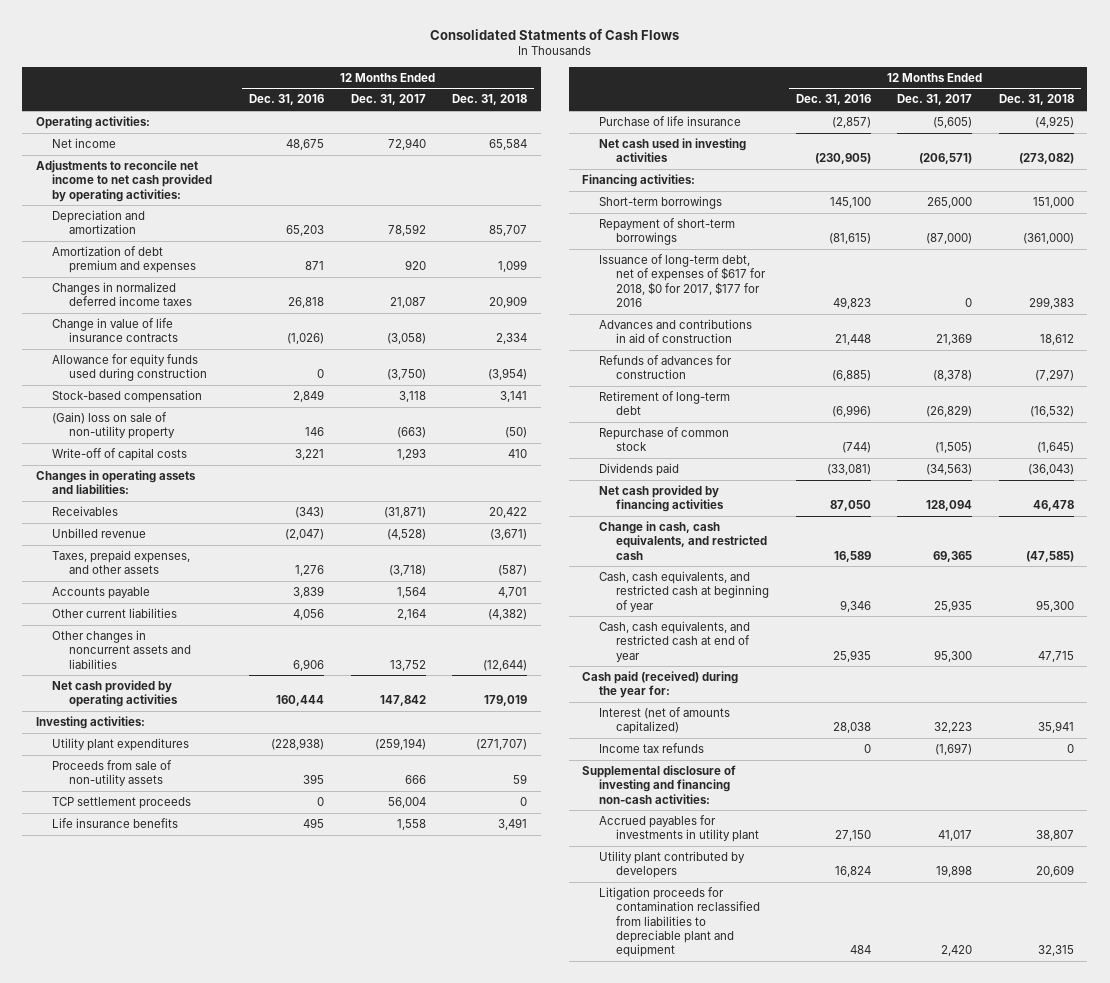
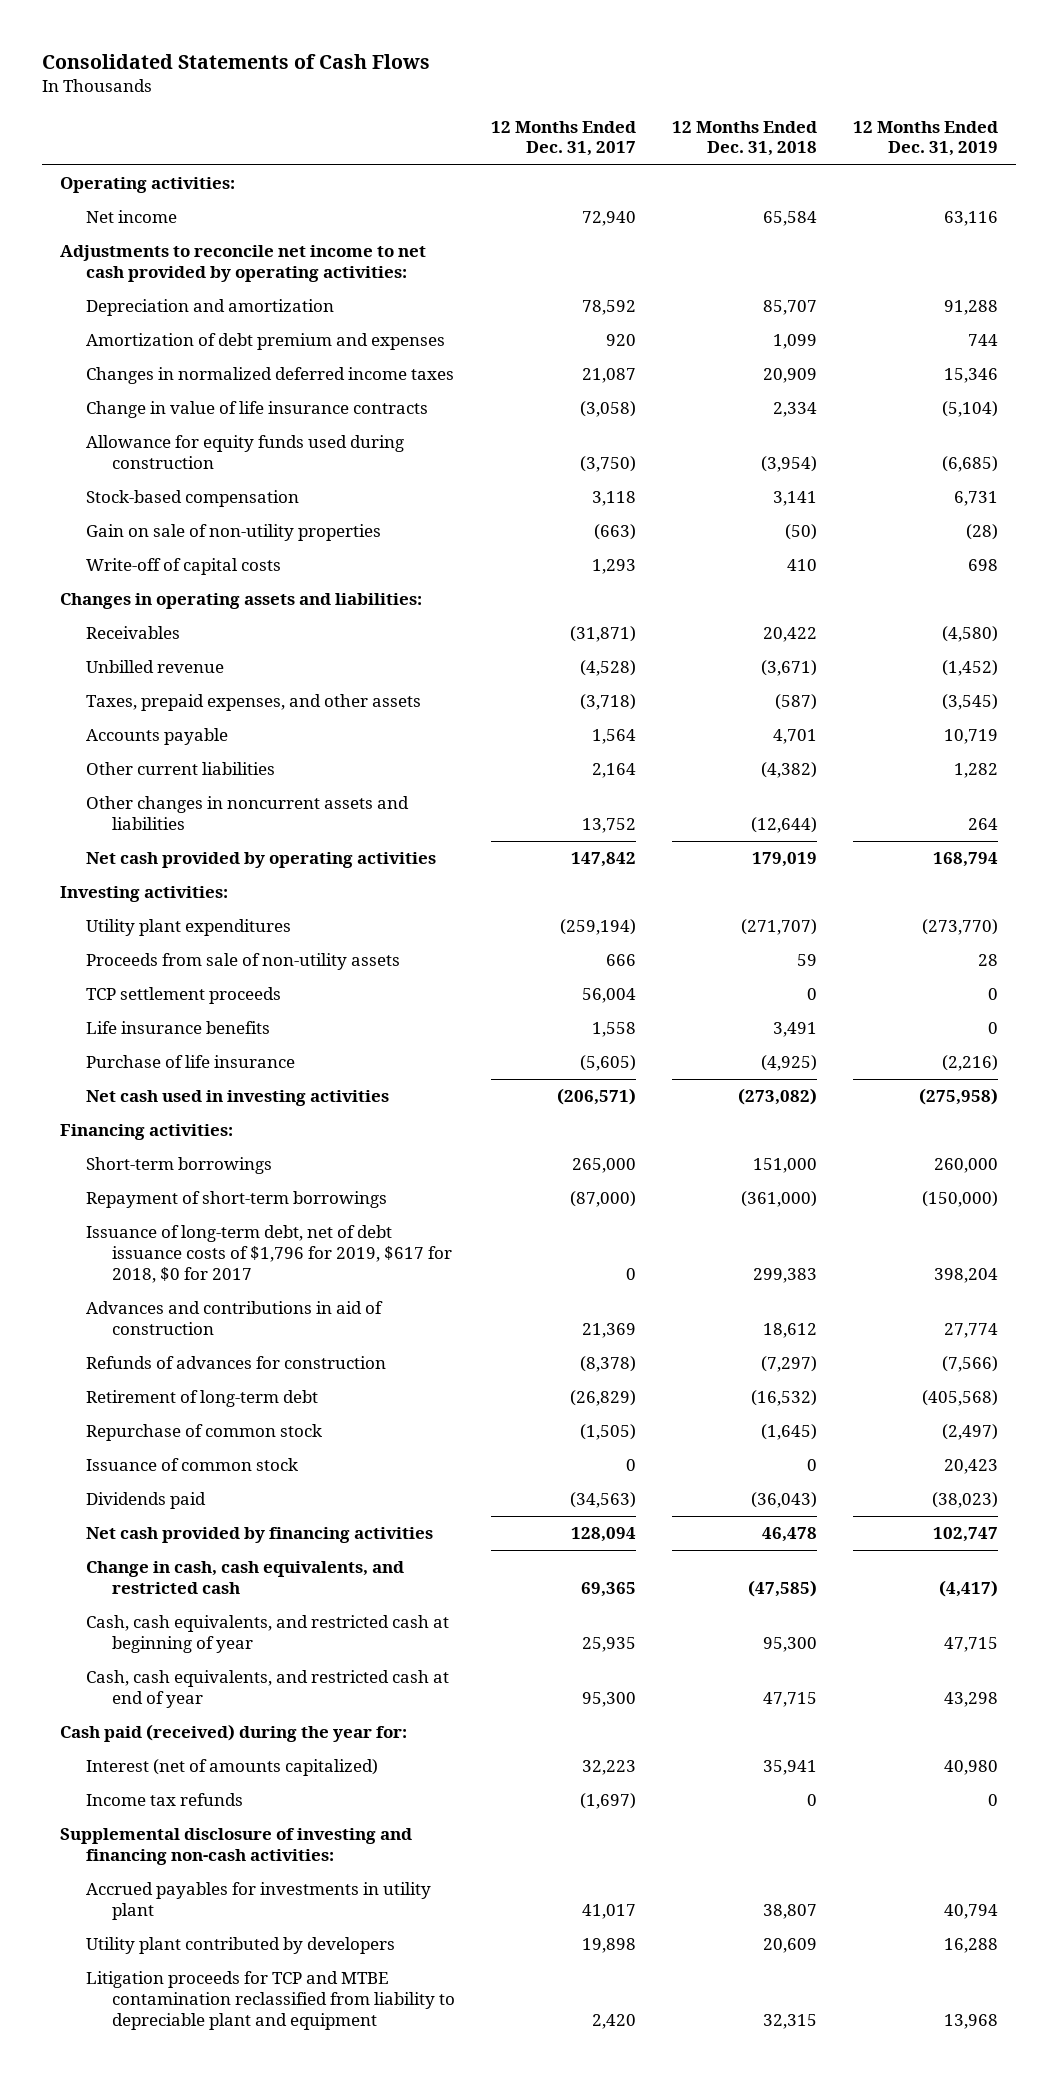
[429,28,679,40] Consolidated Statments of Cash Flows -> [42,53,431,69] Consolidated Statements of Cash Flows
[249,94,325,106] Dec. 31, 2016 -> none
none -> [852,120,998,157] 12 Months Ended Dec. 31, 2019
[52,412,176,440] (Gain) loss on sale of non-utility property -> [86,524,382,542] Gain on sale of non-utility properties
[599,254,767,307] Issuance of long-term debt, net of expenses of $617 for 2018, $0 for 2017, $177 for 2016 -> [86,1225,453,1284] Issuance of long-term debt, net of debt issuance costs of $1,796 for 2019, $617 for 2018, $0 for 2017
none -> [86,1458,299,1472] Issuance of common stock
[599,887,761,958] Litigation proceeds for contamination reclassified from liabilities to depreciable plant and equipment -> [86,1971,456,2031] Litigation proceeds for TCP and MTBE contamination reclassified from liability to depreciable plant and equipment

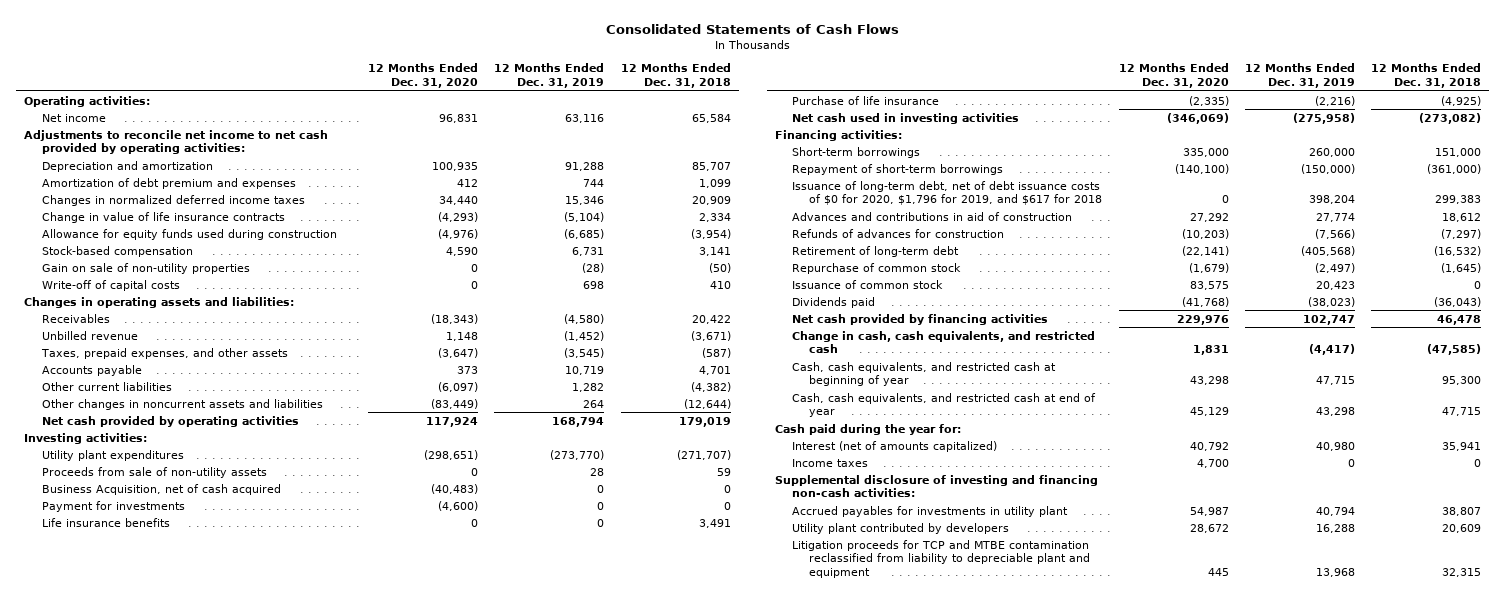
[491,120,637,157] 12 Months Ended Dec. 31, 2017 -> none
none -> [368,63,479,88] 12 Months Ended Dec. 31, 2020
[86,987,282,1005] TCP settlement proceeds -> none
none -> [41,483,281,495] Business Acquisition, net of cash acquired
none -> [41,500,185,512] Payment for investments
[86,1225,453,1284] Issuance of long-term debt, net of debt issuance costs of $1,796 for 2019, $617 for 2018, $0 for 2017 -> [792,180,1103,206] Issuance of long-term debt, net of debt issuance costs of $0 for 2020, $1,796 for 2019, and $617 for 2018
[60,1724,408,1743] Cash paid (received) during the year for: -> [774,423,961,435] Cash paid during the year for:
[86,1793,244,1807] Income tax refunds -> [792,458,869,467] Income taxes

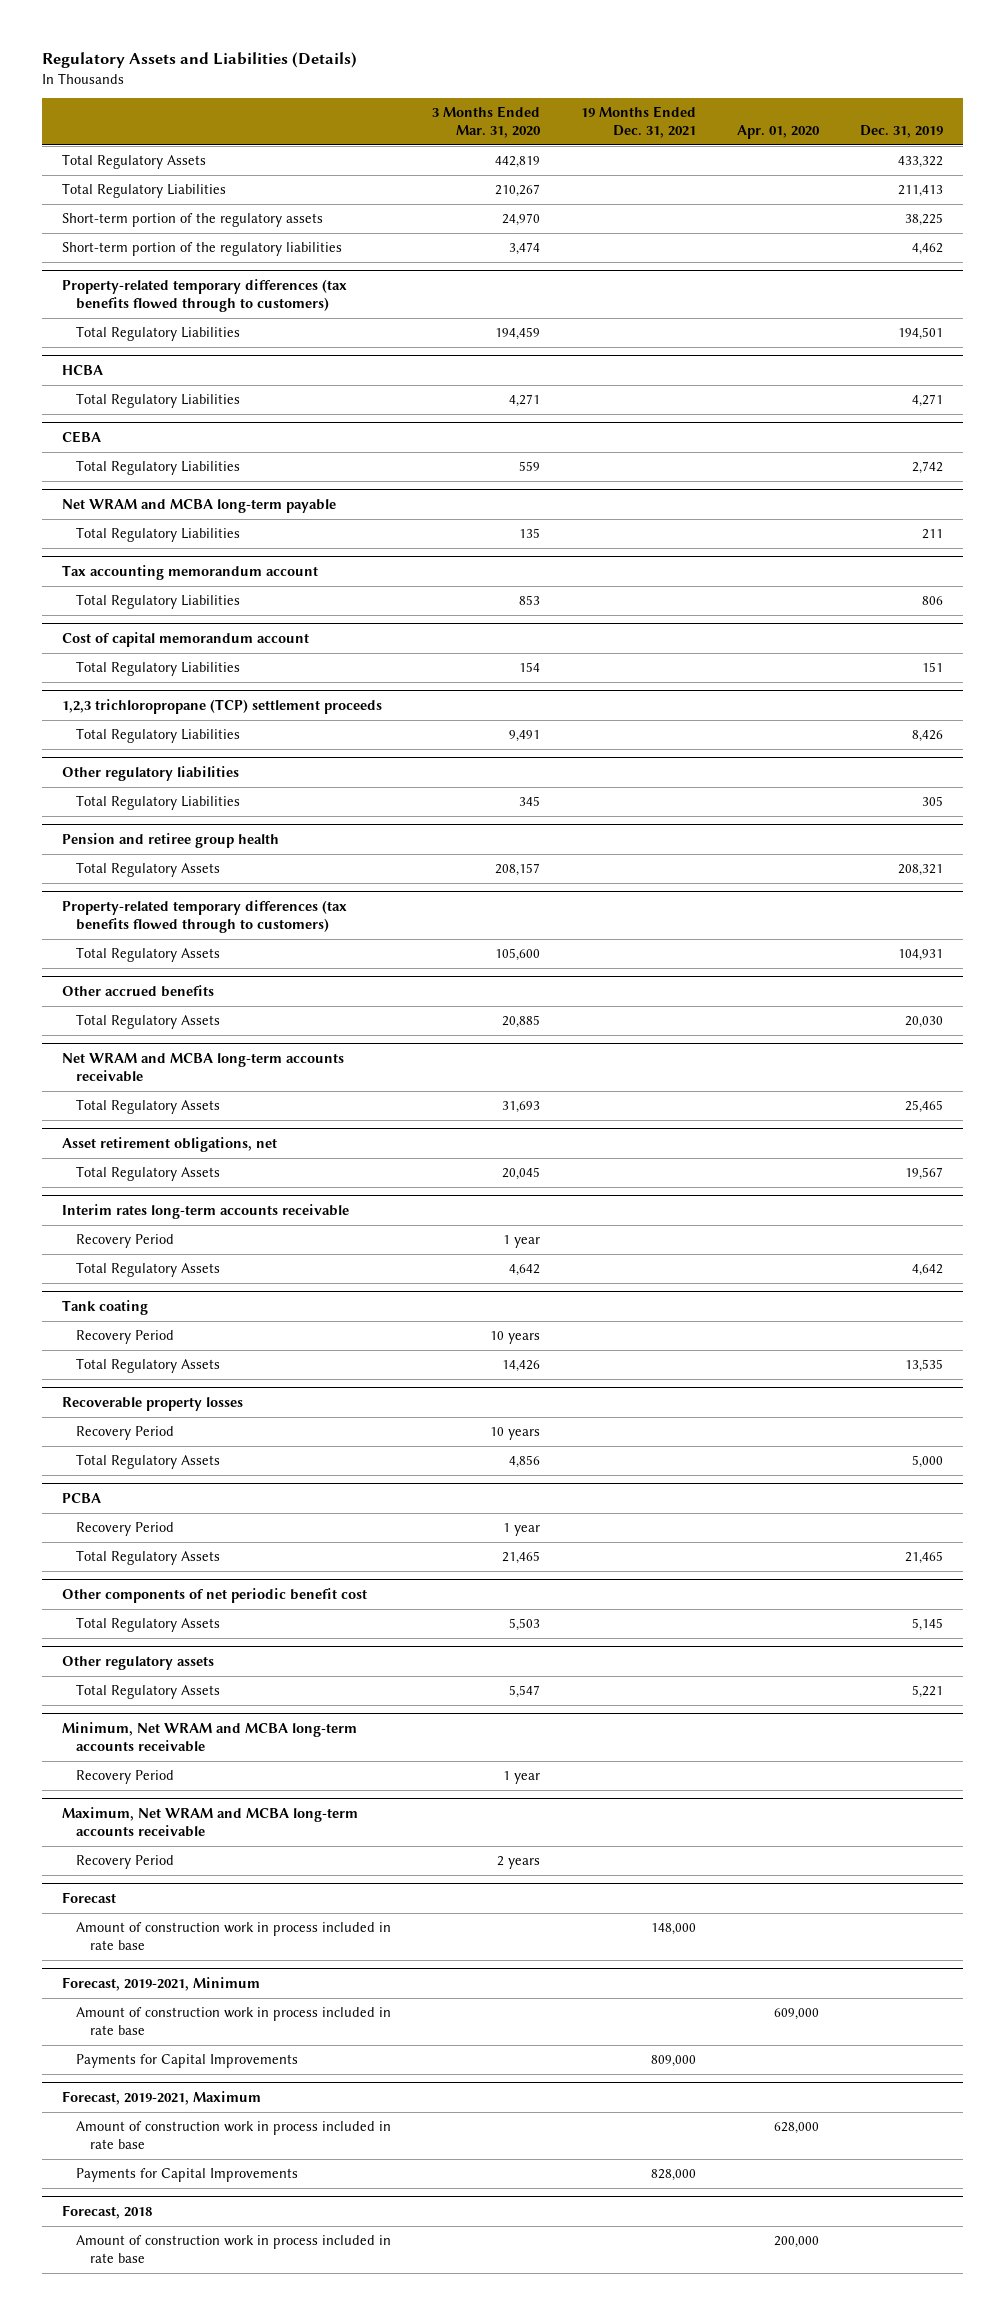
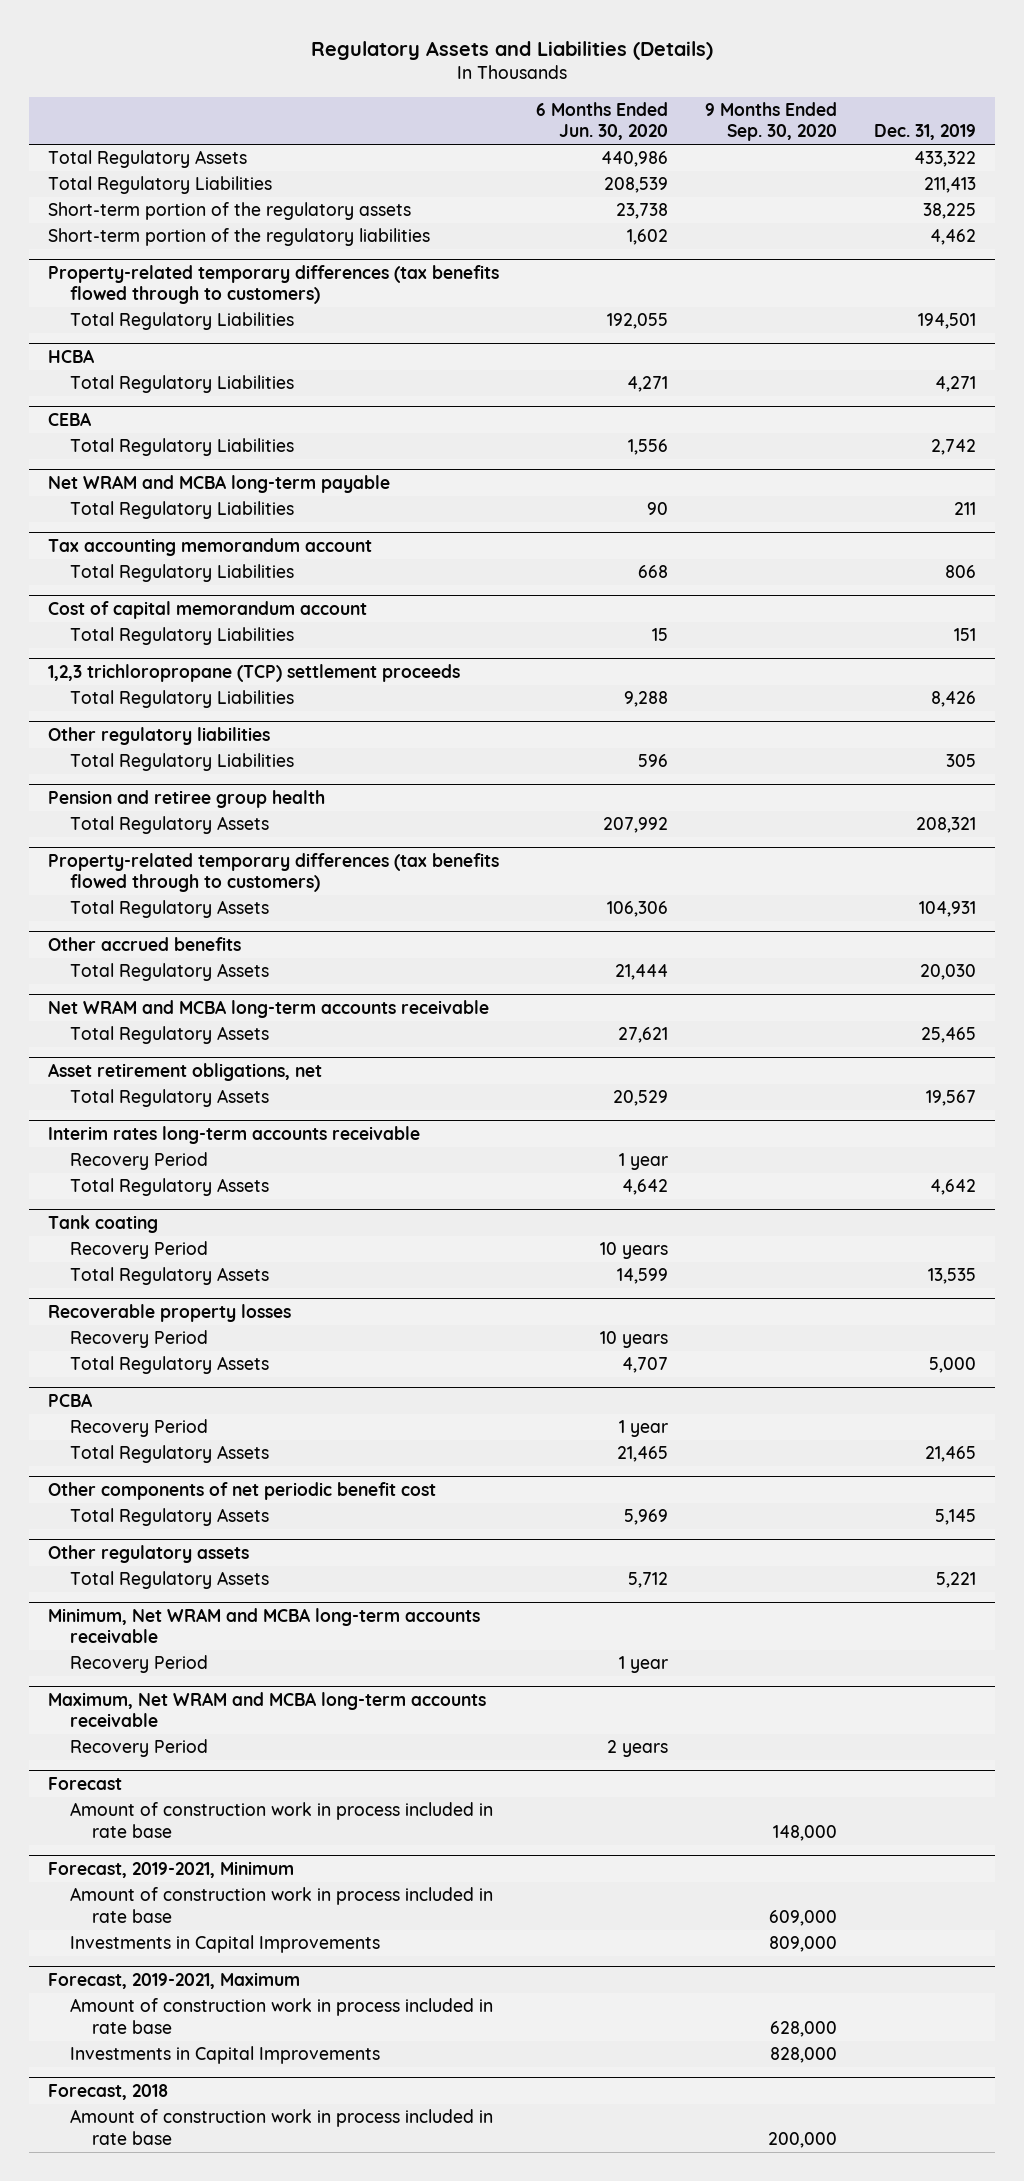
[432,106,542,139] 3 Months Ended Mar. 31, 2020 -> none
[580,106,696,139] 19 Months Ended Dec. 31, 2021 -> none
[736,125,820,140] Apr. 01, 2020 -> none
none -> [535,102,668,141] 6 Months Ended Jun. 30, 2020
none -> [705,102,838,142] 9 Months Ended Sep. 30, 2020
[76,2054,299,2069] Payments for Capital Improvements -> [69,1935,380,1954] Investments in Capital Improvements
[76,2168,299,2183] Payments for Capital Improvements -> [69,2046,380,2065] Investments in Capital Improvements

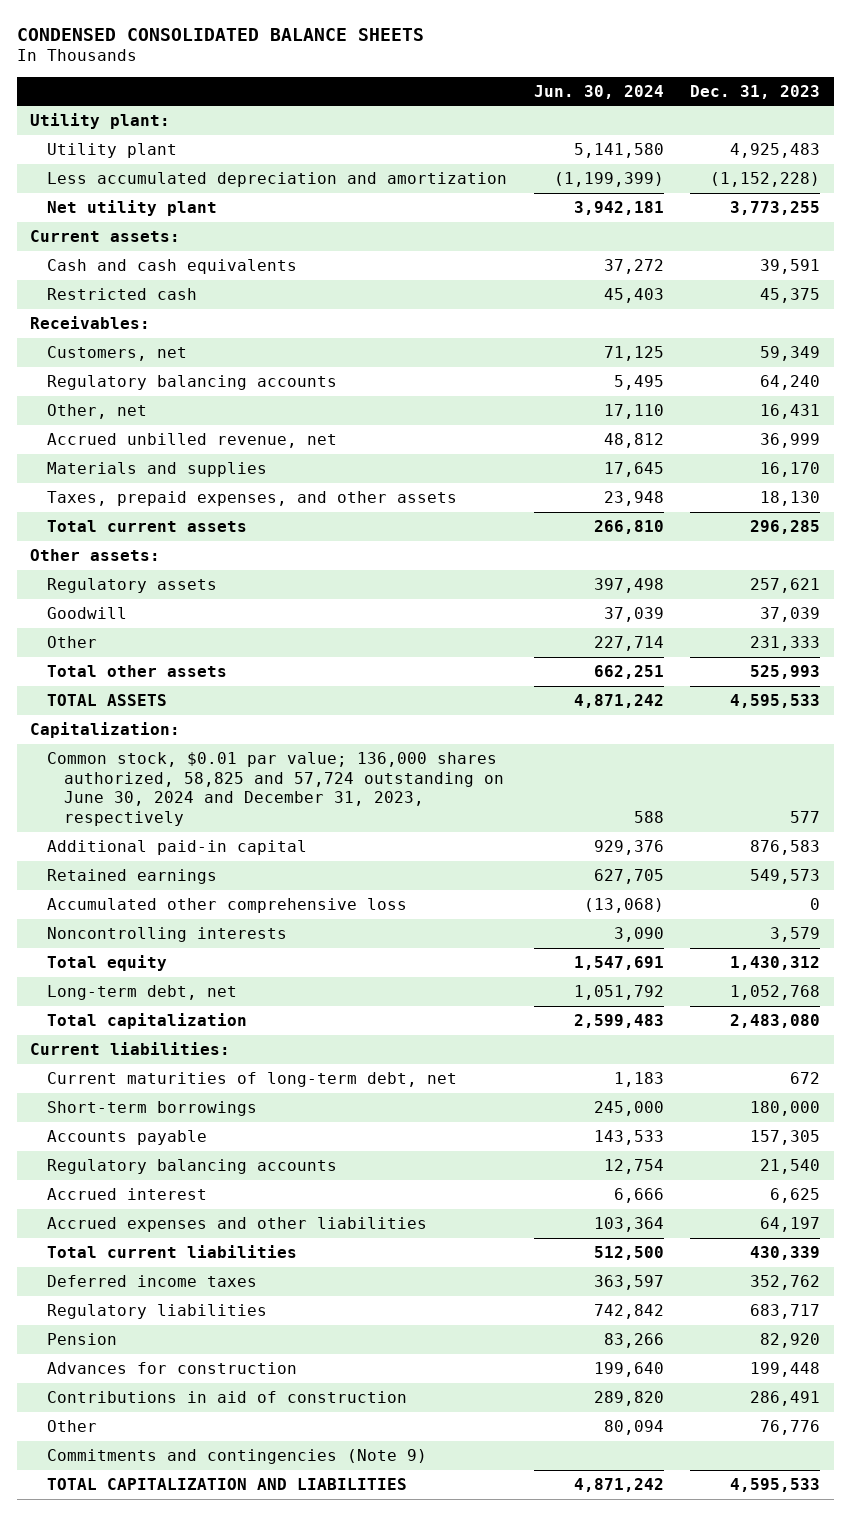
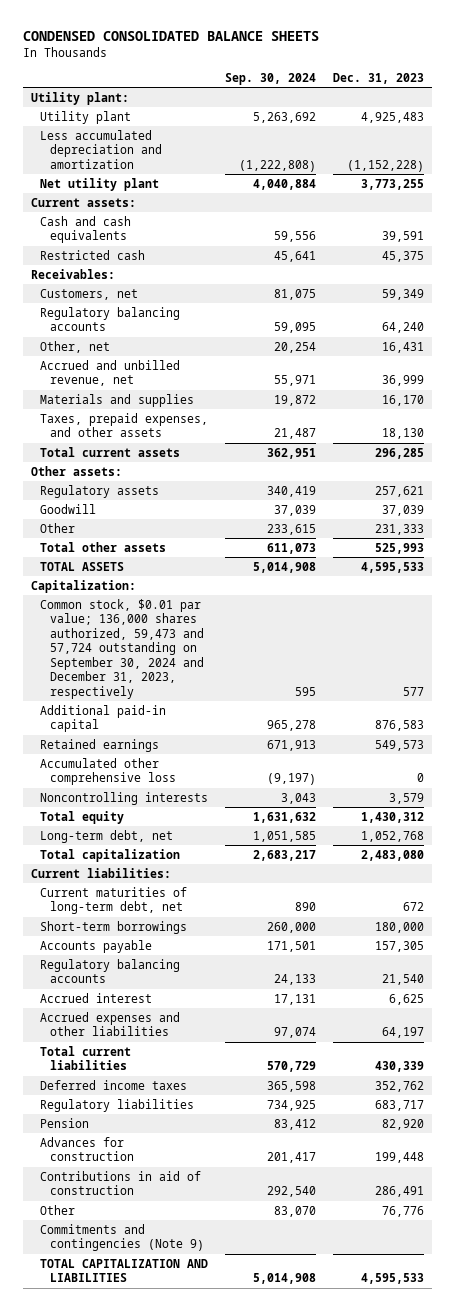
[533,84,664,99] Jun. 30, 2024 -> none
none -> [225,72,317,85] Sep. 30, 2024
[46,432,337,448] Accrued unbilled revenue, net -> [40,359,181,387] Accrued and unbilled revenue, net
[46,751,504,827] Common stock, $0.01 par value; 136,000 shares authorized, 58,825 and 57,724 outstanding on June 30, 2024 and December 31, 2023, respectively -> [40,598,204,699] Common stock, $0.01 par value; 136,000 shares authorized, 59,473 and 57,724 outstanding on September 30, 2024 and December 31, 2023, respectively

